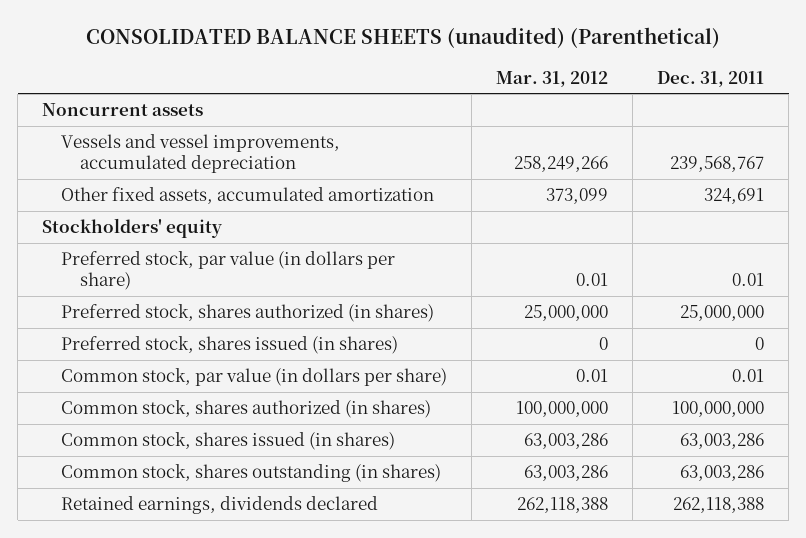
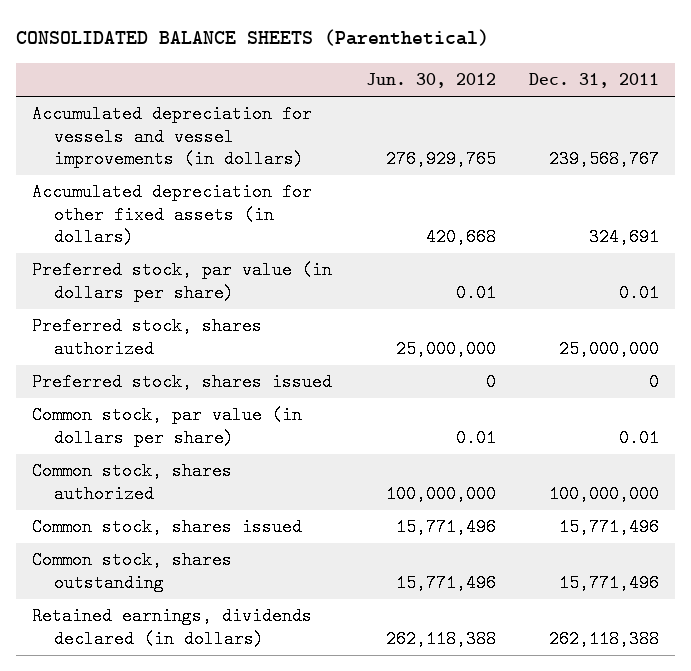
[86,27,721,49] CONSOLIDATED BALANCE SHEETS (unaudited) (Parenthetical) -> [15,29,489,47] CONSOLIDATED BALANCE SHEETS (Parenthetical)
[496,70,609,87] Mar. 31, 2012 -> none
none -> [365,73,496,89] Jun. 30, 2012
[42,103,204,117] Noncurrent assets -> none
[42,218,223,239] Stockholders' equity -> none
[61,134,341,173] Vessels and vessel improvements, accumulated depreciation -> [32,105,313,169] Accumulated depreciation for vessels and vessel improvements (in dollars)
[61,187,435,205] Other fixed assets, accumulated amortization -> [32,183,313,247] Accumulated depreciation for other fixed assets (in dollars)
[61,304,435,323] Preferred stock, shares authorized (in shares) -> [32,317,263,358] Preferred stock, shares authorized
[61,336,399,355] Preferred stock, shares issued (in shares) -> [32,373,333,392] Preferred stock, shares issued
[61,400,432,419] Common stock, shares authorized (in shares) -> [32,462,233,503] Common stock, shares authorized
[61,432,396,451] Common stock, shares issued (in shares) -> [32,518,303,537] Common stock, shares issued
[680,433,765,450] 63,003,286 -> [558,518,659,537] 15,771,496
[61,464,442,483] Common stock, shares outstanding (in shares) -> [32,551,233,592] Common stock, shares outstanding
[680,465,765,482] 63,003,286 -> [558,573,659,592] 15,771,496
[61,496,379,515] Retained earnings, dividends declared -> [32,607,313,648] Retained earnings, dividends declared (in dollars)

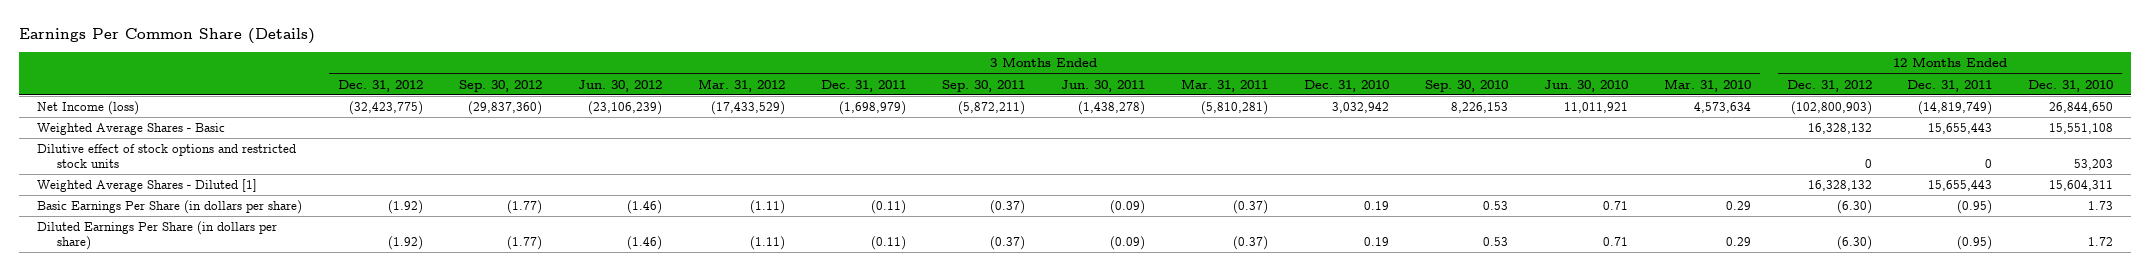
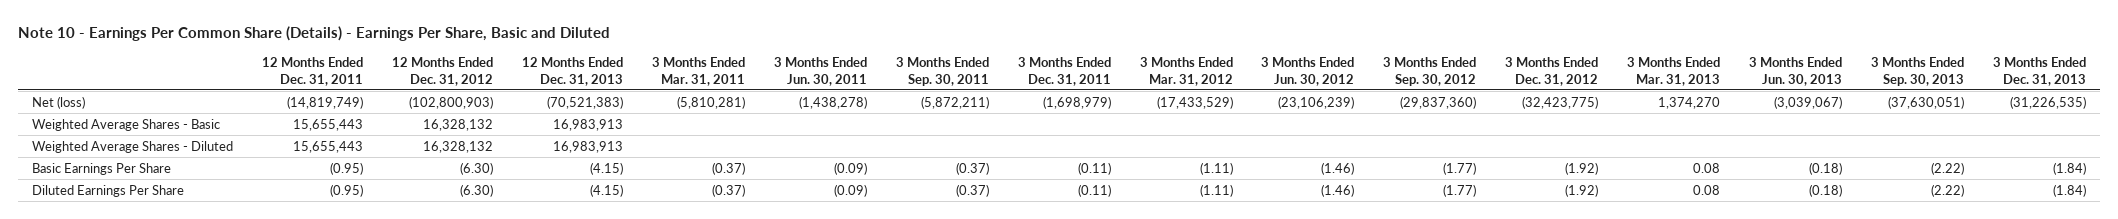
[19,28,316,45] Earnings Per Common Share (Details) -> [18,26,611,42] Note 10 - Earnings Per Common Share (Details) - Earnings Per Share, Basic and Diluted
[1303,79,1389,92] Dec. 31, 2010 -> none
[1424,79,1508,92] Sep. 30, 2010 -> none
[1543,79,1628,92] Jun. 30, 2010 -> none
[1663,78,1751,92] Mar. 31, 2010 -> none
[2028,79,2114,92] Dec. 31, 2010 -> none
none -> [522,57,624,86] 12 Months Ended Dec. 31, 2013
none -> [1627,57,1721,86] 3 Months Ended Mar. 31, 2013
none -> [1748,57,1842,86] 3 Months Ended Jun. 30, 2013
none -> [1870,57,1964,86] 3 Months Ended Sep. 30, 2013
none -> [1992,57,2086,86] 3 Months Ended Dec. 31, 2013
[37,101,140,116] Net Income (loss) -> [32,95,86,109] Net (loss)
[37,144,297,168] Dilutive effect of stock options and restricted stock units -> none
[37,179,258,193] Weighted Average Shares - Diluted [1] -> [32,140,234,153] Weighted Average Shares - Diluted
[37,200,303,215] Basic Earnings Per Share (in dollars per share) -> [32,162,172,175] Basic Earnings Per Share
[37,221,278,250] Diluted Earnings Per Share (in dollars per share) -> [32,184,185,197] Diluted Earnings Per Share

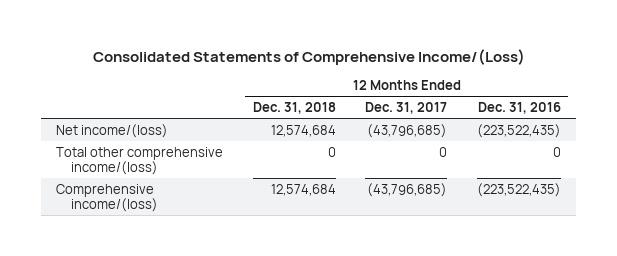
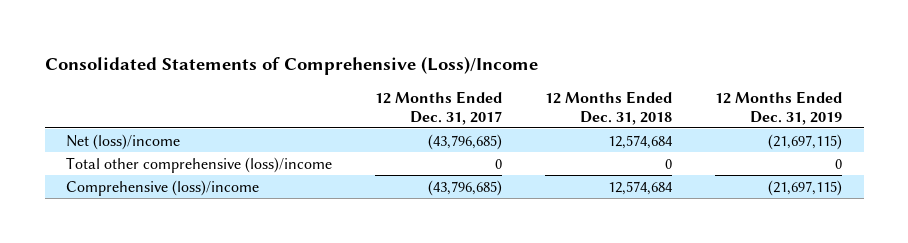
[92,48,525,65] Consolidated Statements of Comprehensive Income/(Loss) -> [44,55,538,75] Consolidated Statements of Comprehensive (Loss)/Income
[477,102,561,115] Dec. 31, 2016 -> none
none -> [715,90,843,125] 12 Months Ended Dec. 31, 2019
[56,123,169,138] Net income/(loss) -> [66,133,181,150] Net (loss)/income
[56,146,224,175] Total other comprehensive income/(loss) -> [66,156,333,173] Total other comprehensive (loss)/income
[56,183,159,212] Comprehensive income/(loss) -> [66,179,260,196] Comprehensive (loss)/income

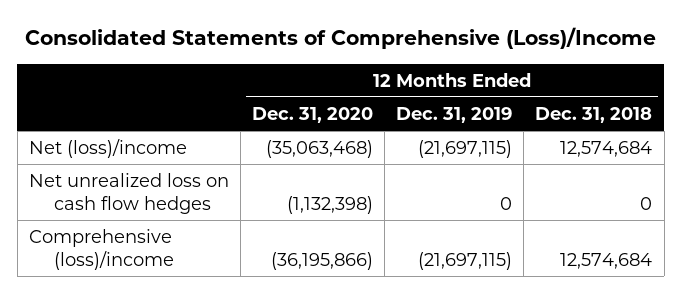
[375,90,503,125] 12 Months Ended Dec. 31, 2017 -> none
none -> [252,107,374,124] Dec. 31, 2020
[66,156,333,173] Total other comprehensive (loss)/income -> none
none -> [29,173,230,214] Net unrealized loss on cash flow hedges

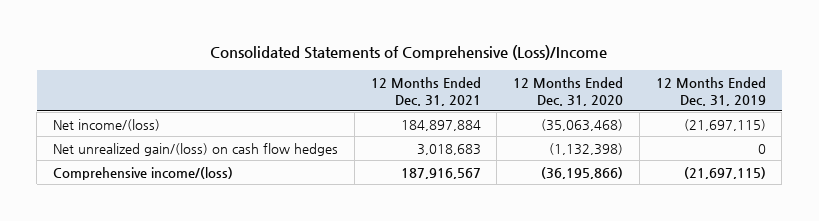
[535,107,653,124] Dec. 31, 2018 -> none
none -> [370,76,481,106] 12 Months Ended Dec. 31, 2021
[29,139,188,159] Net (loss)/income -> [53,118,161,131] Net income/(loss)
[29,173,230,214] Net unrealized loss on cash flow hedges -> [53,142,339,156] Net unrealized gain/(loss) on cash flow hedges
[29,229,174,270] Comprehensive (loss)/income -> [53,166,234,180] Comprehensive income/(loss)

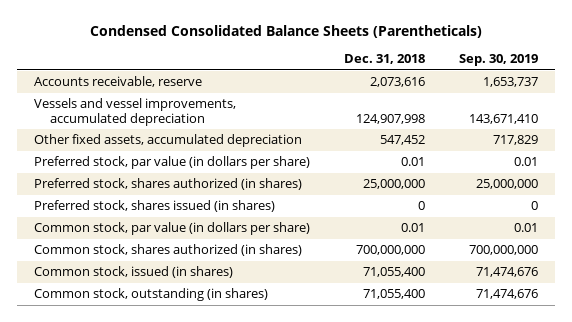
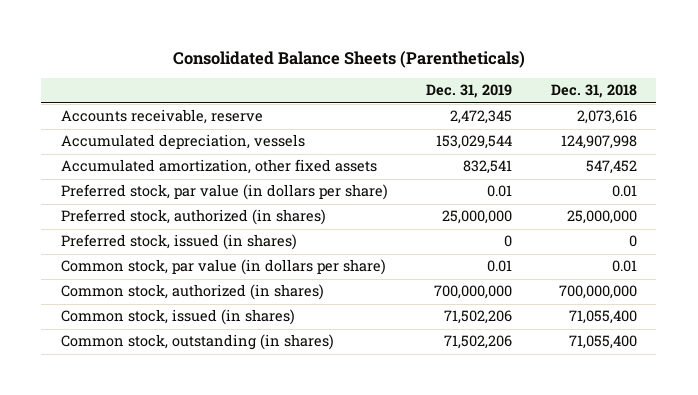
[89,24,482,38] Condensed Consolidated Balance Sheets (Parentheticals) -> [172,50,525,68] Consolidated Balance Sheets (Parentheticals)
[459,54,539,67] Sep. 30, 2019 -> none
none -> [426,84,513,99] Dec. 31, 2019
[33,98,236,126] Vessels and vessel improvements, accumulated depreciation -> [60,134,305,150] Accumulated depreciation, vessels
[33,134,302,148] Other fixed assets, accumulated depreciation -> [60,159,377,175] Accumulated amortization, other fixed assets
[33,178,302,191] Preferred stock, shares authorized (in shares) -> [60,209,326,226] Preferred stock, authorized (in shares)
[33,200,275,213] Preferred stock, shares issued (in shares) -> [60,234,297,251] Preferred stock, issued (in shares)
[33,244,302,257] Common stock, shares authorized (in shares) -> [60,284,324,301] Common stock, authorized (in shares)

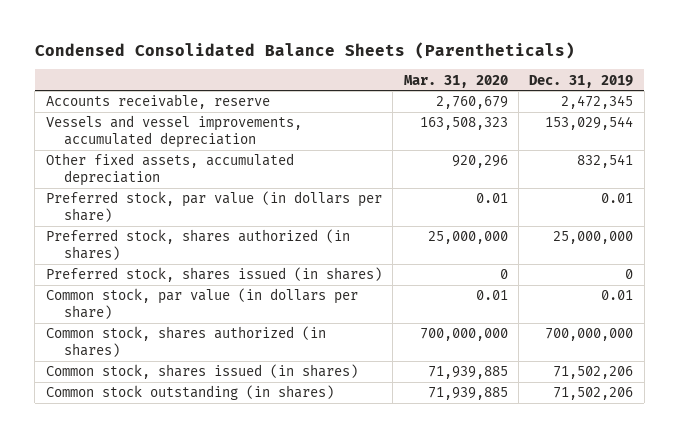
[172,50,525,68] Consolidated Balance Sheets (Parentheticals) -> [34,41,575,59] Condensed Consolidated Balance Sheets (Parentheticals)
[550,84,637,99] Dec. 31, 2018 -> none
none -> [403,74,508,88] Mar. 31, 2020
[60,134,305,150] Accumulated depreciation, vessels -> [45,115,302,149] Vessels and vessel improvements, accumulated depreciation
[60,159,377,175] Accumulated amortization, other fixed assets -> [45,153,294,187] Other fixed assets, accumulated depreciation
[60,209,326,226] Preferred stock, authorized (in shares) -> [45,229,350,261] Preferred stock, shares authorized (in shares)
[60,234,297,251] Preferred stock, issued (in shares) -> [45,267,382,283] Preferred stock, shares issued (in shares)
[60,284,324,301] Common stock, authorized (in shares) -> [45,326,326,358] Common stock, shares authorized (in shares)
[60,309,295,326] Common stock, issued (in shares) -> [45,364,358,380] Common stock, shares issued (in shares)
[60,334,334,351] Common stock, outstanding (in shares) -> [45,385,334,401] Common stock outstanding (in shares)

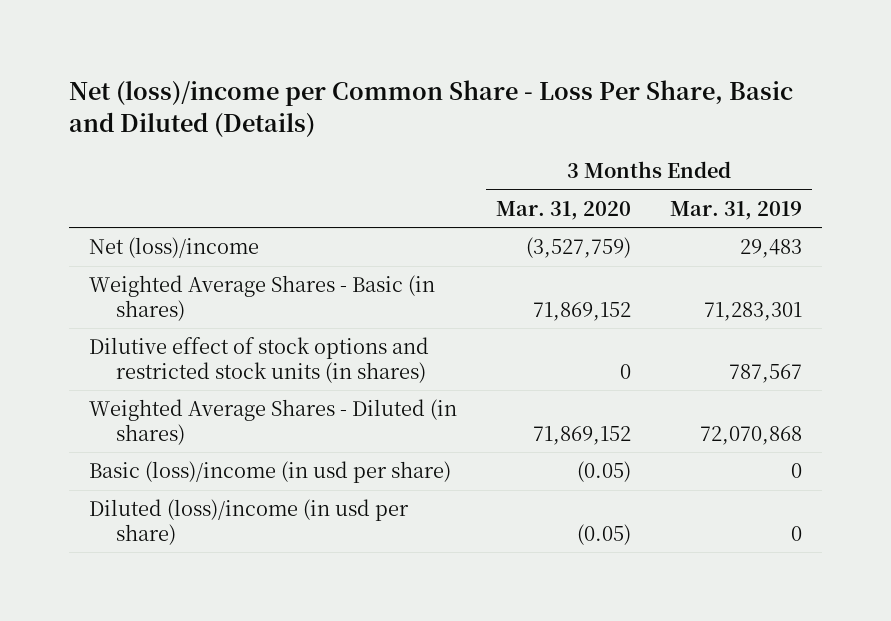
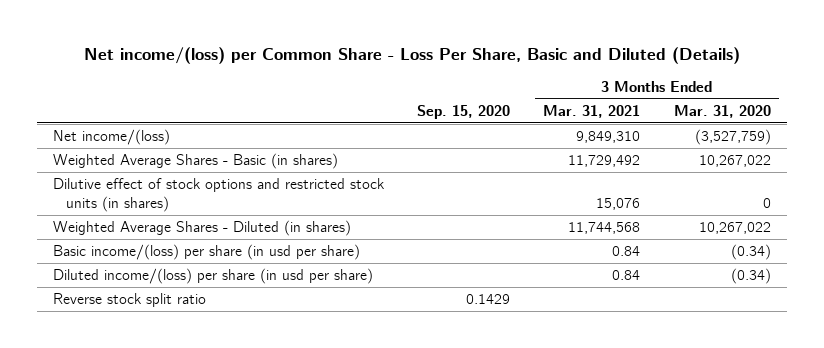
[68,80,793,137] Net (loss)/income per Common Share - Loss Per Share, Basic and Diluted (Details) -> [83,46,740,64] Net income/(loss) per Common Share - Loss Per Share, Basic and Diluted (Details)
[670,200,803,220] Mar. 31, 2019 -> none
none -> [417,104,511,119] Sep. 15, 2020
none -> [543,104,641,118] Mar. 31, 2021
[88,237,259,259] Net (loss)/income -> [53,129,171,146] Net income/(loss)
[532,301,631,321] 71,869,152 -> [698,155,771,168] 10,267,022
[532,425,631,445] 71,869,152 -> [698,222,771,235] 10,267,022
[88,461,451,484] Basic (loss)/income (in usd per share) -> [53,244,361,261] Basic income/(loss) per share (in usd per share)
[576,461,631,483] (0.05) -> [730,244,771,261] (0.34)
[88,499,409,545] Diluted (loss)/income (in usd per share) -> [53,268,374,285] Diluted income/(loss) per share (in usd per share)
[576,523,631,545] (0.05) -> [730,268,771,285] (0.34)
none -> [53,293,207,308] Reverse stock split ratio

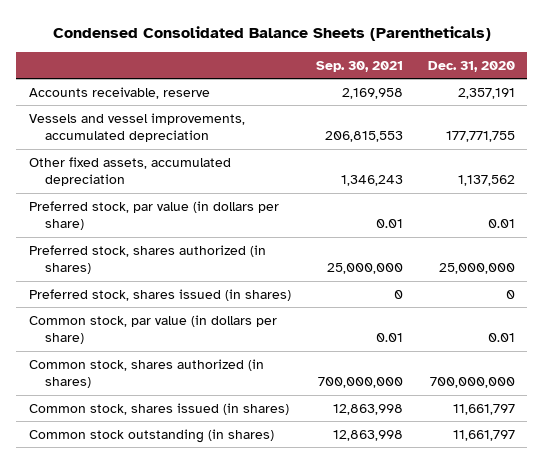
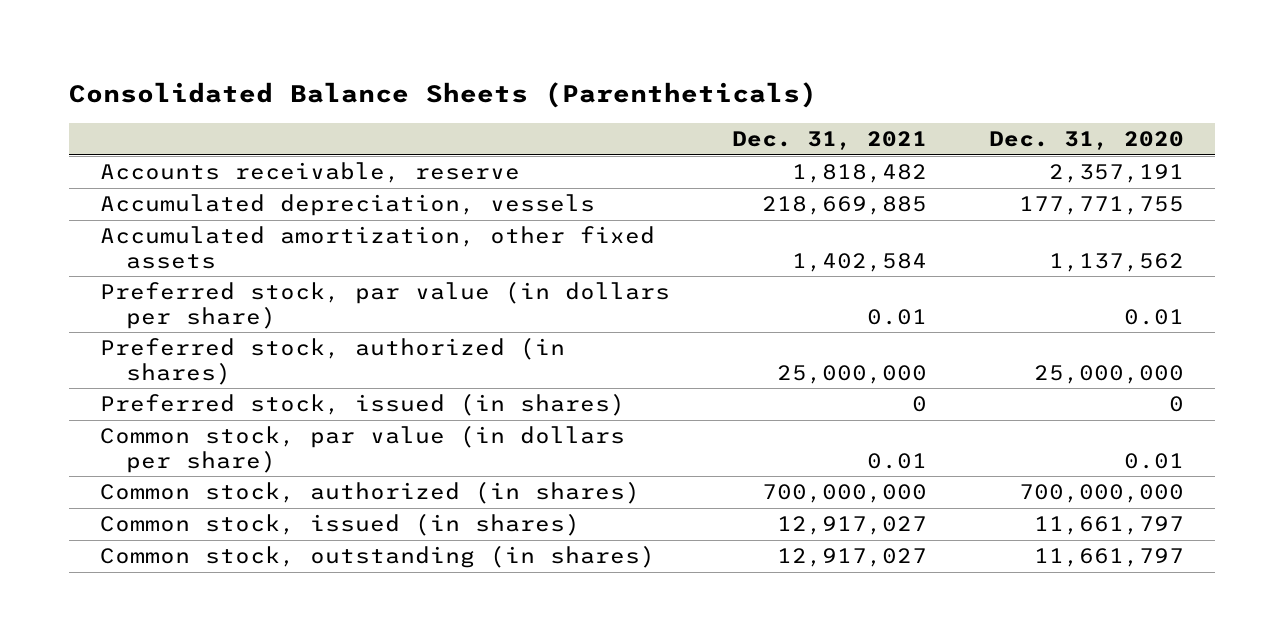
[52,25,491,41] Condensed Consolidated Balance Sheets (Parentheticals) -> [69,81,818,108] Consolidated Balance Sheets (Parentheticals)
[315,60,403,72] Sep. 30, 2021 -> none
none -> [732,131,928,151] Dec. 31, 2021
[28,112,245,143] Vessels and vessel improvements, accumulated depreciation -> [100,194,596,217] Accumulated depreciation, vessels
[28,156,231,187] Other fixed assets, accumulated depreciation -> [100,226,656,269] Accumulated amortization, other fixed assets
[28,244,266,275] Preferred stock, shares authorized (in shares) -> [100,337,566,385] Preferred stock, authorized (in shares)
[28,288,291,301] Preferred stock, shares issued (in shares) -> [100,393,626,417] Preferred stock, issued (in shares)
[28,358,264,389] Common stock, shares authorized (in shares) -> [100,481,641,505] Common stock, authorized (in shares)
[28,402,289,415] Common stock, shares issued (in shares) -> [100,513,581,537] Common stock, issued (in shares)
[28,428,274,443] Common stock outstanding (in shares) -> [100,545,656,569] Common stock, outstanding (in shares)

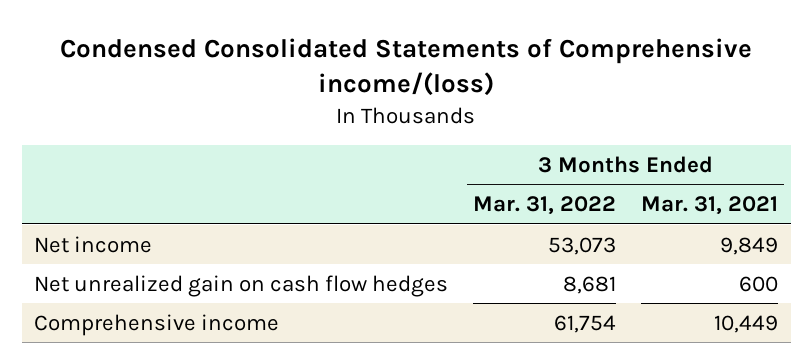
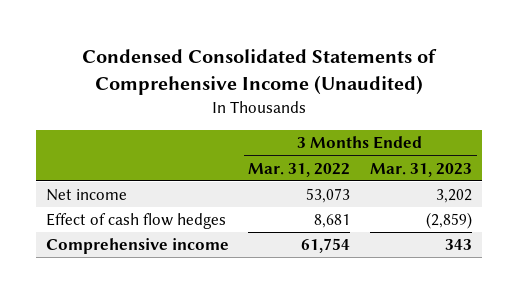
[60,38,753,97] Condensed Consolidated Statements of Comprehensive income/(loss) -> [81,48,437,95] Condensed Consolidated Statements of Comprehensive Income (Unaudited)
[641,196,779,216] Mar. 31, 2021 -> none
none -> [369,162,472,177] Mar. 31, 2023
[34,274,449,297] Net unrealized gain on cash flow hedges -> [45,213,226,230] Effect of cash flow hedges

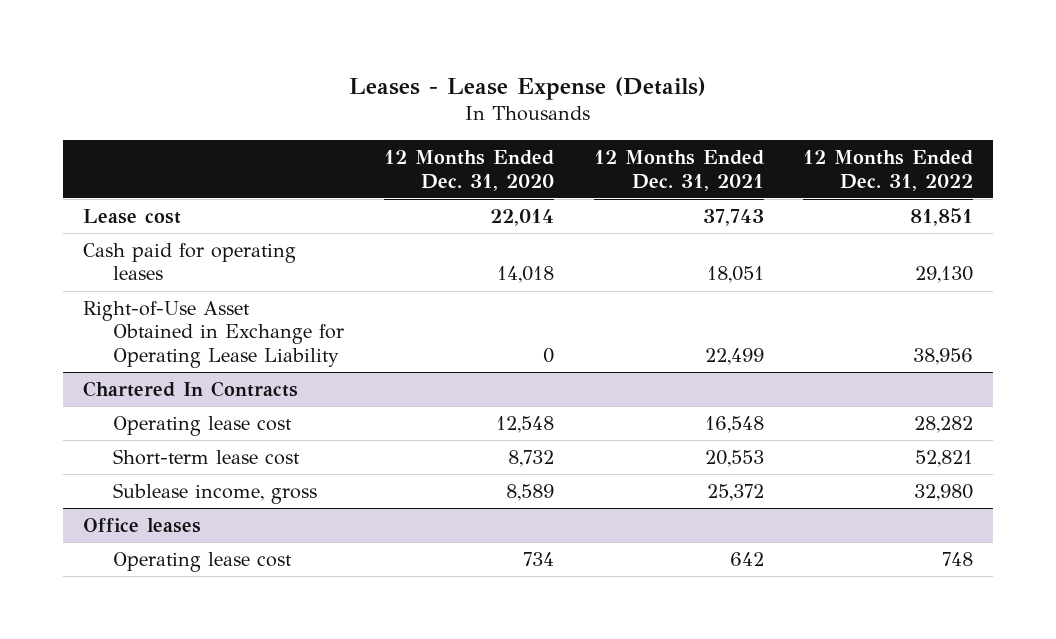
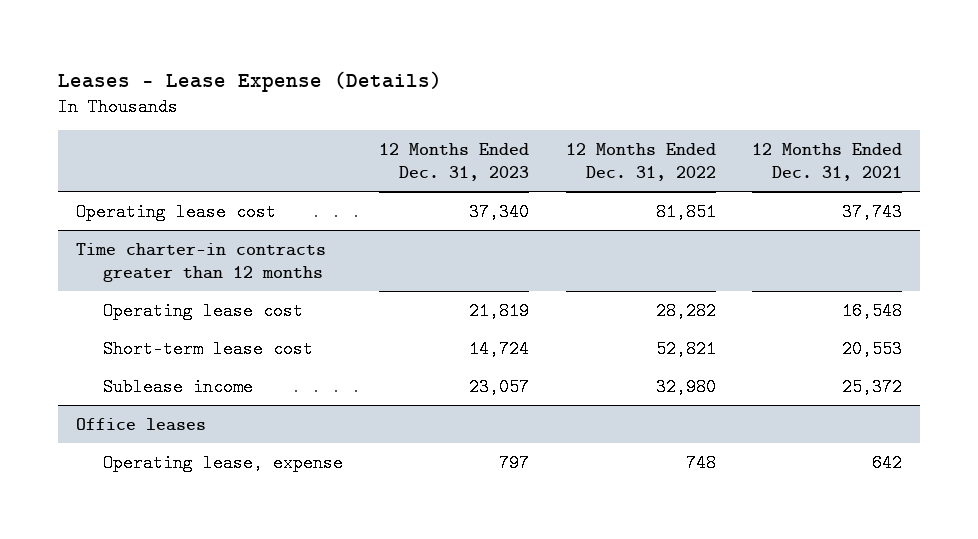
[383,150,554,191] 12 Months Ended Dec. 31, 2020 -> none
none -> [379,142,530,181] 12 Months Ended Dec. 31, 2023
[82,242,296,281] Cash paid for operating leases -> none
[82,300,344,368] Right-of-Use Asset Obtained in Exchange for Operating Lease Liability -> none
[82,208,181,224] Lease cost -> [76,202,277,221] Operating lease cost
[82,380,298,397] Chartered In Contracts -> [76,242,327,282] Time charter-in contracts greater than 12 months
[112,482,317,504] Sublease income, gross -> [103,377,254,396] Sublease income
[112,551,292,572] Operating lease cost -> [103,453,344,472] Operating lease, expense

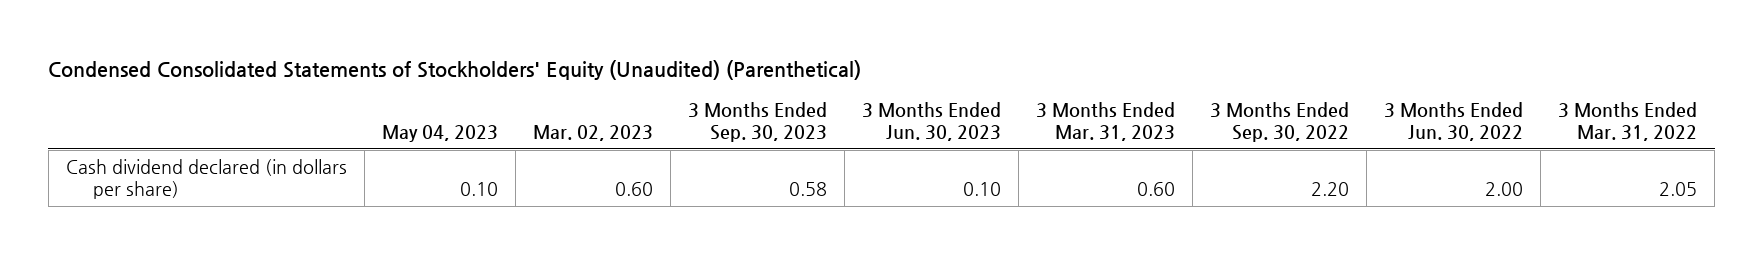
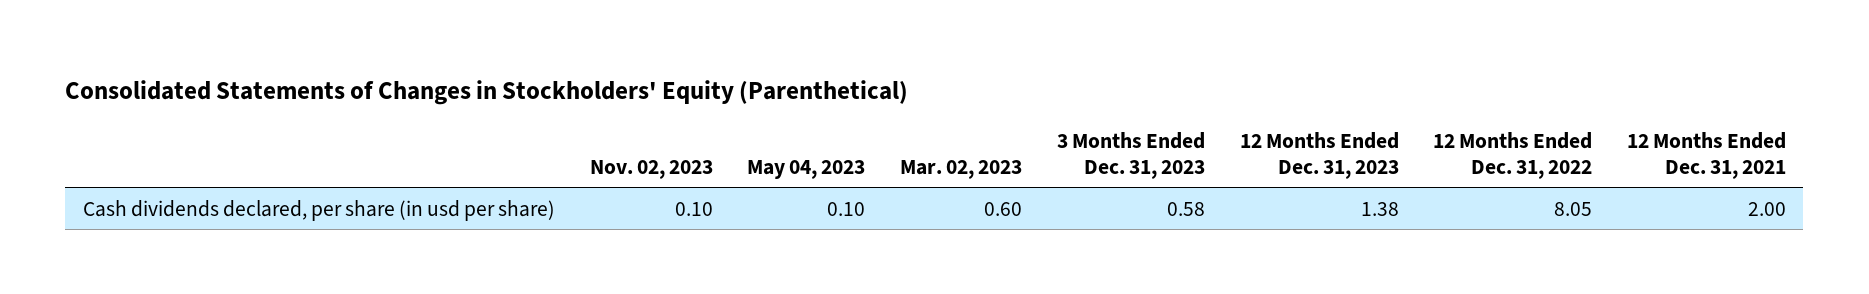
[48,59,862,80] Condensed Consolidated Statements of Stockholders' Equity (Unaudited) (Parenthetical) -> [65,80,909,106] Consolidated Statements of Changes in Stockholders' Equity (Parenthetical)
[688,102,828,143] 3 Months Ended Sep. 30, 2023 -> none
[862,102,1002,142] 3 Months Ended Jun. 30, 2023 -> none
[1036,102,1176,142] 3 Months Ended Mar. 31, 2023 -> none
[1210,102,1350,143] 3 Months Ended Sep. 30, 2022 -> none
[1384,102,1524,142] 3 Months Ended Jun. 30, 2022 -> none
[1558,102,1698,142] 3 Months Ended Mar. 31, 2022 -> none
none -> [589,160,713,180] Nov. 02, 2023
none -> [1056,132,1205,180] 3 Months Ended Dec. 31, 2023
none -> [1239,132,1399,180] 12 Months Ended Dec. 31, 2023
none -> [1433,132,1593,180] 12 Months Ended Dec. 31, 2022
none -> [1627,132,1787,180] 12 Months Ended Dec. 31, 2021
[65,158,347,199] Cash dividend declared (in dollars per share) -> [82,199,555,221] Cash dividends declared, per share (in usd per share)

